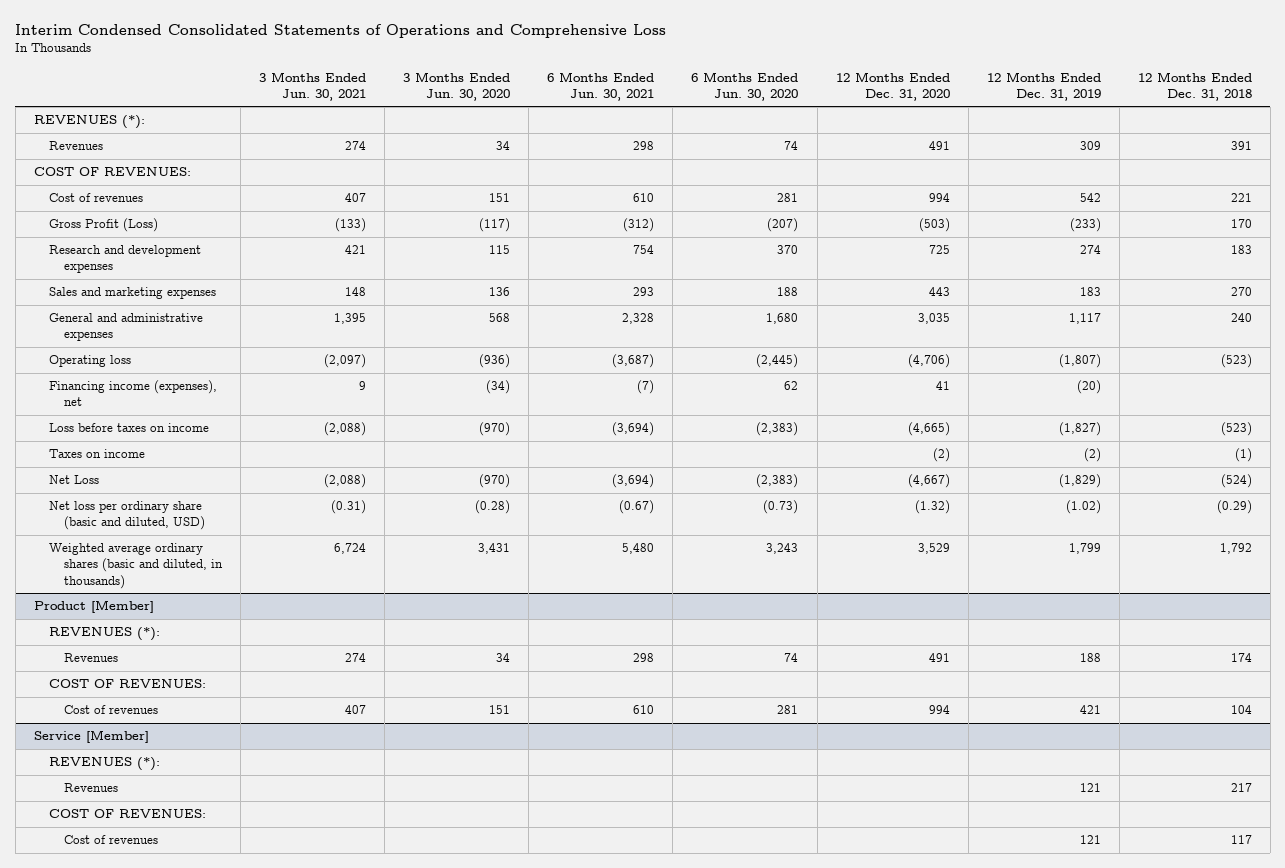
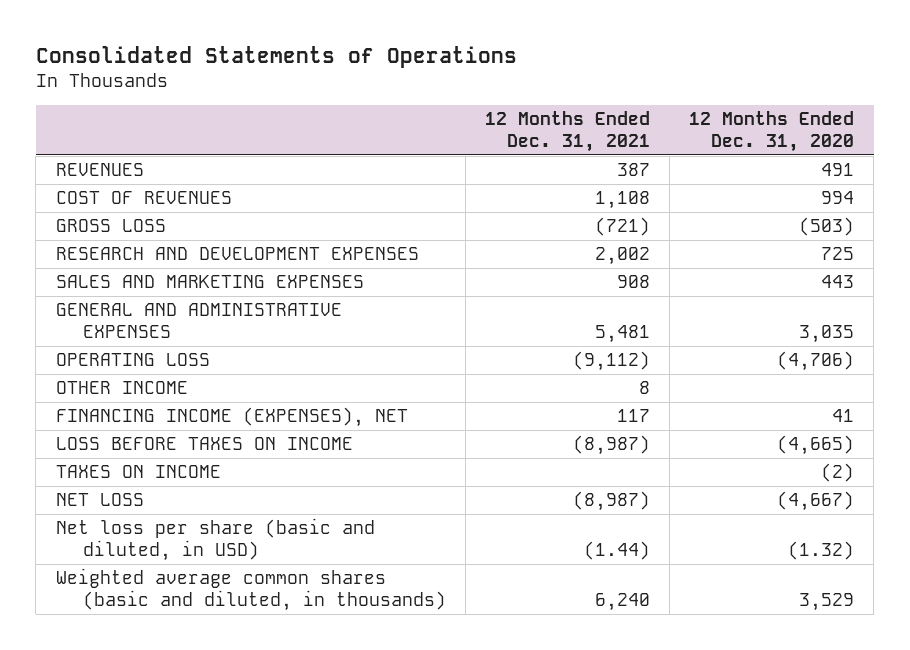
[15,23,667,38] Interim Condensed Consolidated Statements of Operations and Comprehensive Loss -> [35,46,517,69] Consolidated Statements of Operations
[259,71,367,101] 3 Months Ended Jun. 30, 2021 -> none
[403,71,511,101] 3 Months Ended Jun. 30, 2020 -> none
[547,71,655,101] 6 Months Ended Jun. 30, 2021 -> none
[691,71,799,101] 6 Months Ended Jun. 30, 2020 -> none
[986,71,1101,101] 12 Months Ended Dec. 31, 2019 -> none
[1137,71,1252,101] 12 Months Ended Dec. 31, 2018 -> none
none -> [484,111,650,152] 12 Months Ended Dec. 31, 2021
[33,115,145,130] REVENUES (*): -> none
[33,167,191,177] COST OF REVENUES: -> none
[33,600,154,614] Product [Member] -> none
[48,627,160,642] REVENUES (*): -> none
[64,653,119,663] Revenues -> none
[48,679,206,689] COST OF REVENUES: -> none
[64,705,159,715] Cost of revenues -> none
[33,730,149,744] Service [Member] -> none
[48,757,160,772] REVENUES (*): -> none
[64,783,119,793] Revenues -> none
[48,809,206,819] COST OF REVENUES: -> none
[64,835,159,845] Cost of revenues -> none
[48,141,103,151] Revenues -> [55,163,144,177] REVENUES
[48,193,143,203] Cost of revenues -> [55,191,232,205] COST OF REVENUES
[48,218,158,233] Gross Profit (Loss) -> [55,219,166,233] GROSS LOSS
[48,245,201,274] Research and development expenses -> [55,247,419,261] RESEARCH AND DEVELOPMENT EXPENSES
[48,287,216,300] Sales and marketing expenses -> [55,275,364,289] SALES AND MARKETING EXPENSES
[48,313,203,342] General and administrative expenses -> [55,303,342,338] GENERAL AND ADMINISTRATIVE EXPENSES
[48,355,131,368] Operating loss -> [55,353,210,367] OPERATING LOSS
none -> [55,381,188,395] OTHER INCOME
[48,380,217,407] Financing income (expenses), net -> [55,407,408,428] FINANCING INCOME (EXPENSES), NET
[48,423,209,433] Loss before taxes on income -> [55,437,353,451] LOSS BEFORE TAXES ON INCOME
[48,449,145,459] Taxes on income -> [55,465,221,479] TAXES ON INCOME
[48,475,99,485] Net Loss -> [55,493,144,507] NET LOSS
[48,501,206,531] Net loss per ordinary share (basic and diluted, USD) -> [55,518,375,561] Net loss per share (basic and diluted, in USD)
[48,543,224,589] Weighted average ordinary shares (basic and diluted, in thousands) -> [55,568,446,611] Weighted average common shares (basic and diluted, in thousands)

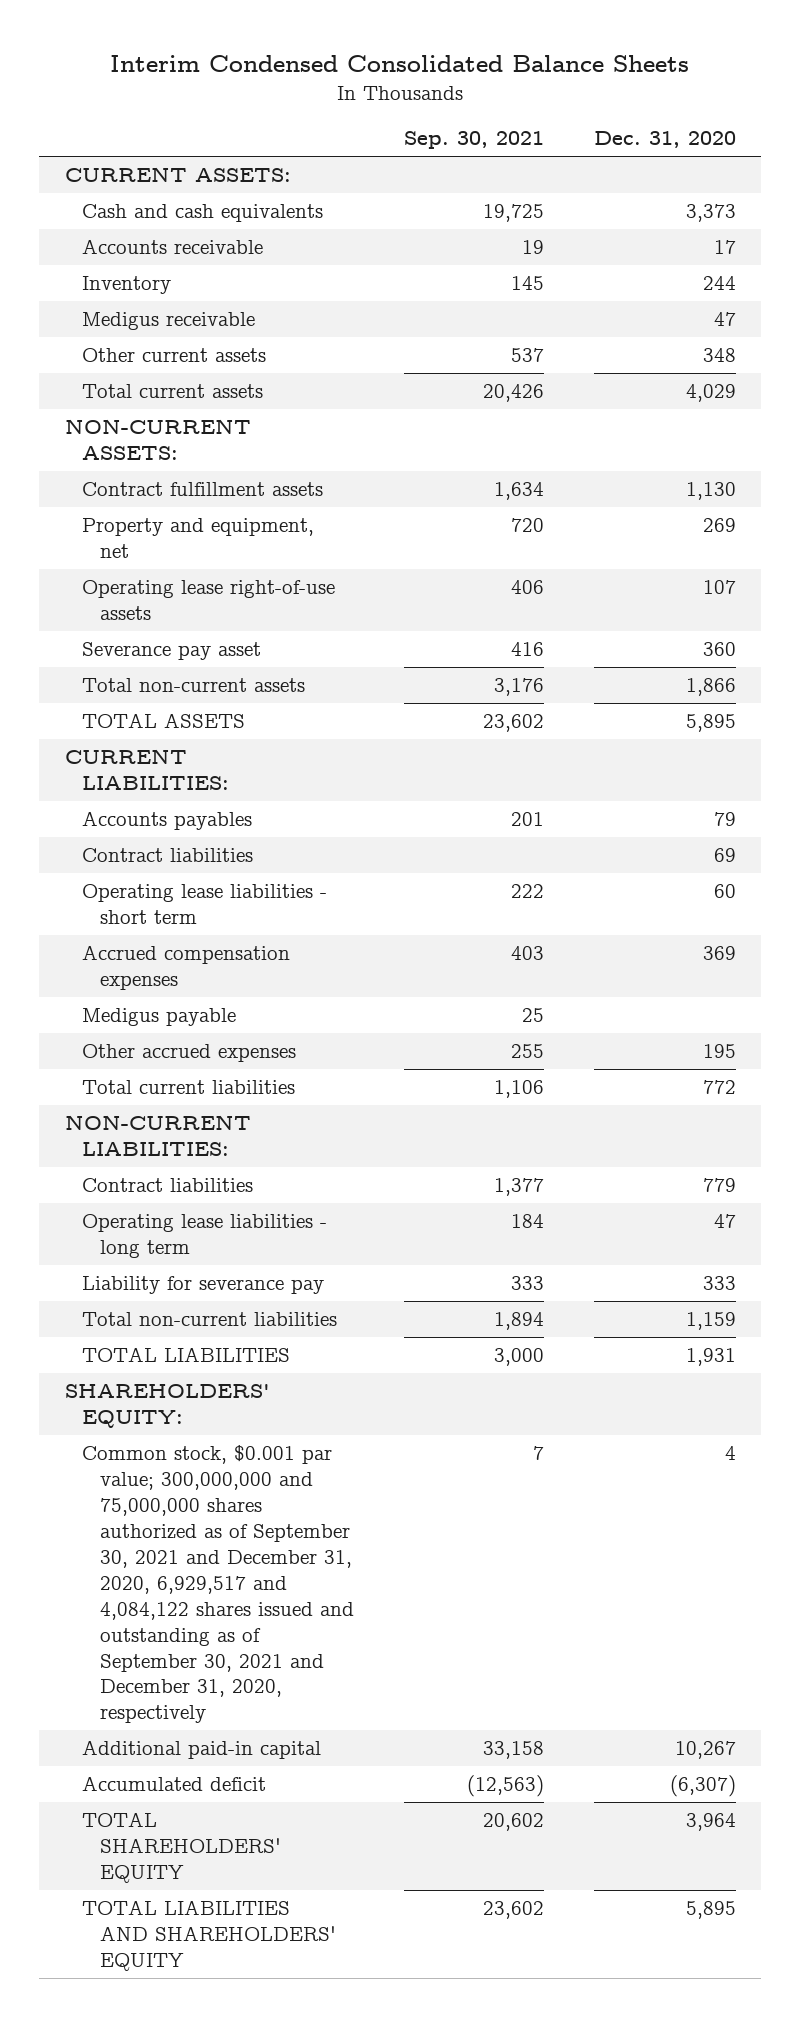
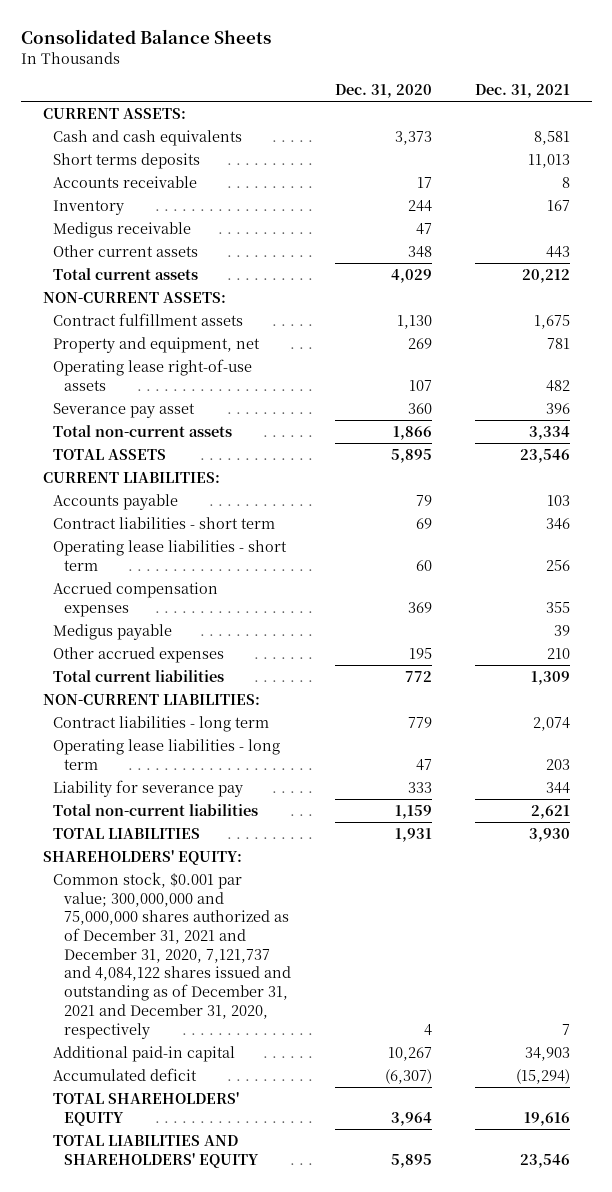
[110,54,690,72] Interim Condensed Consolidated Balance Sheets -> [20,28,271,44] Consolidated Balance Sheets
[403,131,544,150] Sep. 30, 2021 -> none
none -> [474,84,570,99] Dec. 31, 2021
none -> [53,152,201,169] Short terms deposits
[82,811,253,831] Accounts payables -> [53,493,179,510] Accounts payable
[82,848,254,863] Contract liabilities -> [53,516,276,529] Contract liabilities - short term
[82,1178,254,1193] Contract liabilities -> [53,715,270,732] Contract liabilities - long term
[82,1445,354,1724] Common stock, $0.001 par value; 300,000,000 and 75,000,000 shares authorized as of September 30, 2021 and December 31, 2020, 6,929,517 and 4,084,122 shares issued and outstanding as of September 30, 2021 and December 31, 2020, respectively -> [53,871,292,1039] Common stock, $0.001 par value; 300,000,000 and 75,000,000 shares authorized as of December 31, 2021 and December 31, 2020, 7,121,737 and 4,084,122 shares issued and outstanding as of December 31, 2021 and December 31, 2020, respectively

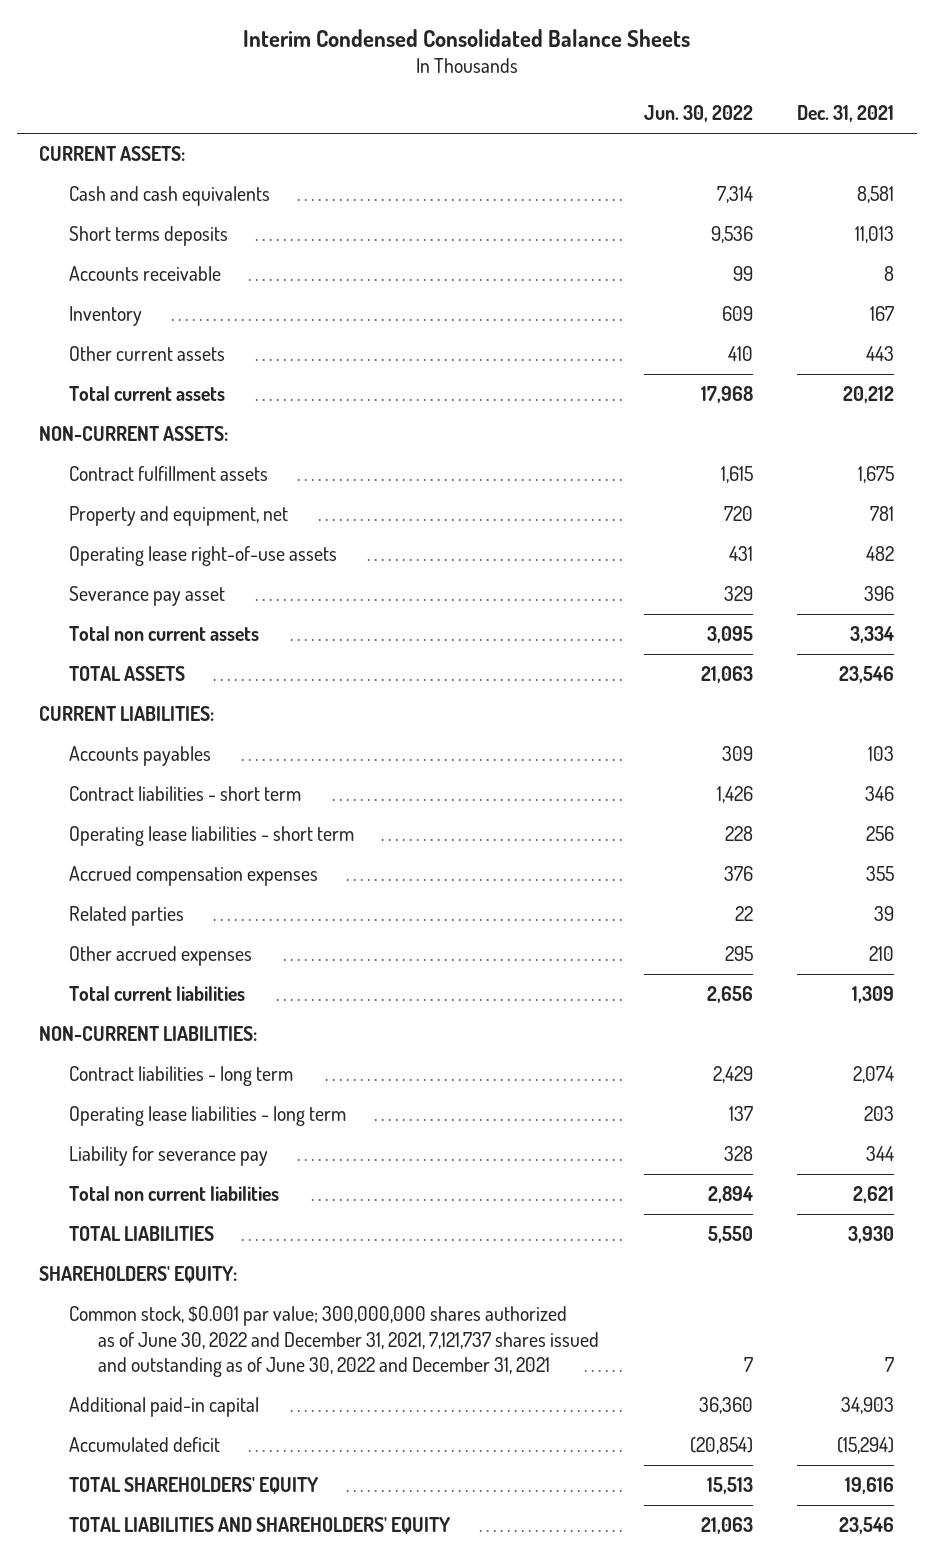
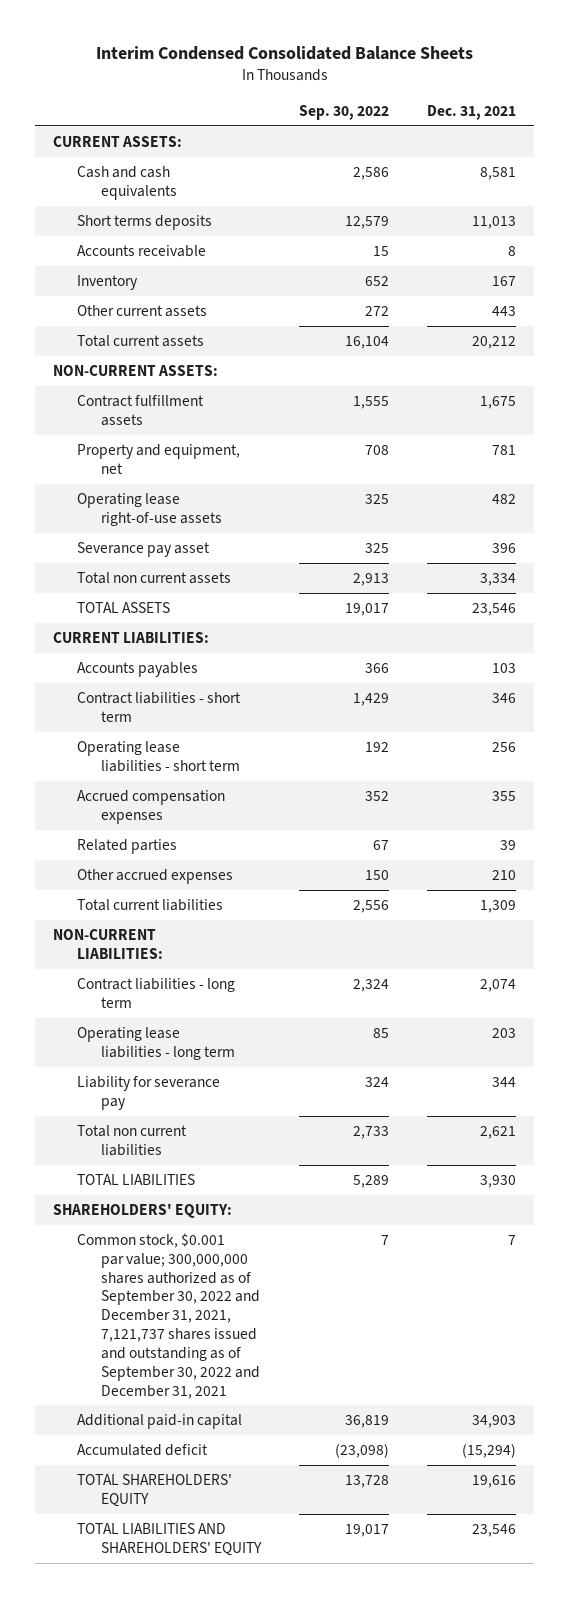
[643,105,753,123] Jun. 30, 2022 -> none
none -> [298,104,389,120] Sep. 30, 2022
[68,1306,600,1377] Common stock, $0.001 par value; 300,000,000 shares authorized as of June 30, 2022 and December 31, 2021, 7,121,737 shares issued and outstanding as of June 30, 2022 and December 31, 2021 -> [77,1233,261,1399] Common stock, $0.001 par value; 300,000,000 shares authorized as of September 30, 2022 and December 31, 2021, 7,121,737 shares issued and outstanding as of September 30, 2022 and December 31, 2021

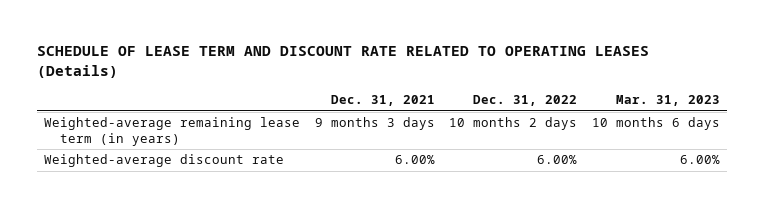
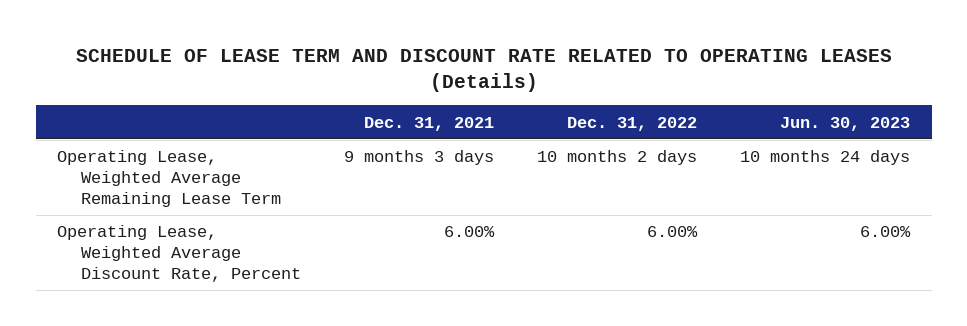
[616,95,721,107] Mar. 31, 2023 -> none
none -> [780,116,911,131] Jun. 30, 2023
[43,117,300,146] Weighted-average remaining lease term (in years) -> [57,150,281,208] Operating Lease, Weighted Average Remaining Lease Term
[43,154,284,168] Weighted-average discount rate -> [57,225,301,283] Operating Lease, Weighted Average Discount Rate, Percent

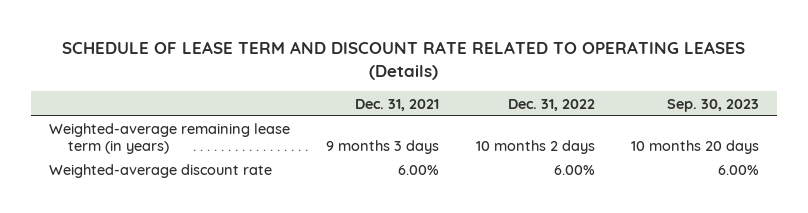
[780,116,911,131] Jun. 30, 2023 -> none
none -> [666,98,759,112] Sep. 30, 2023
[57,150,281,208] Operating Lease, Weighted Average Remaining Lease Term -> [49,123,291,155] Weighted-average remaining lease term (in years)
[57,225,301,283] Operating Lease, Weighted Average Discount Rate, Percent -> [49,164,273,179] Weighted-average discount rate

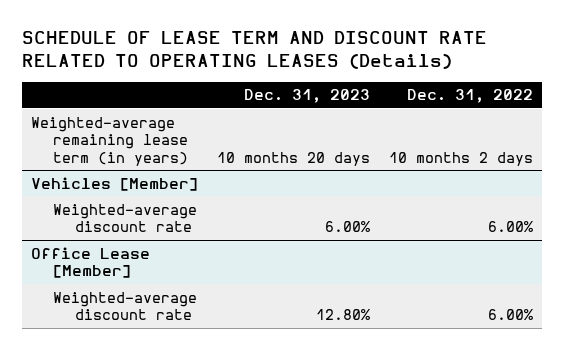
[355,98,440,111] Dec. 31, 2021 -> none
[666,98,759,112] Sep. 30, 2023 -> none
none -> [243,89,370,104] Dec. 31, 2023
none -> [31,176,199,191] Vehicles [Member]
none -> [31,246,151,279] Office Lease [Member]
none -> [53,291,198,321] Weighted-average discount rate

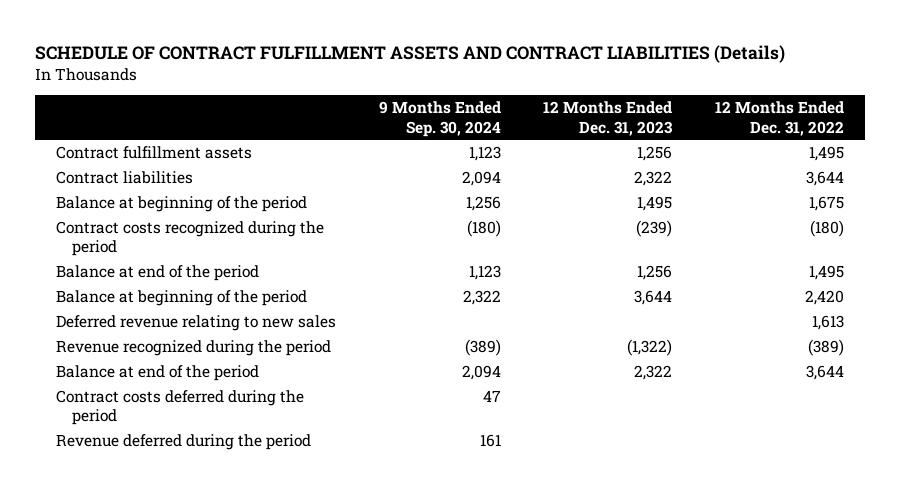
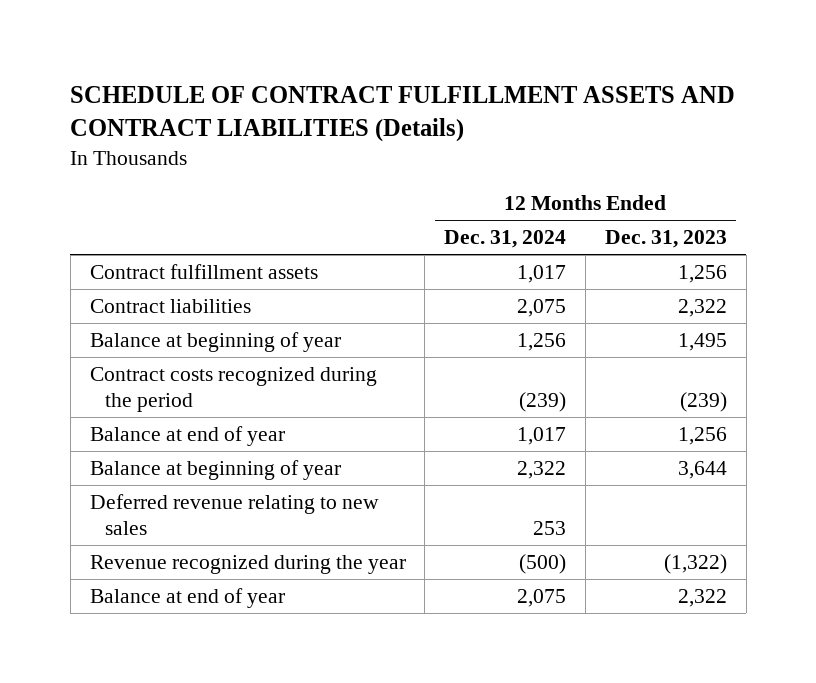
[378,101,501,137] 9 Months Ended Sep. 30, 2024 -> none
[714,101,844,136] 12 Months Ended Dec. 31, 2022 -> none
none -> [444,230,567,249] Dec. 31, 2024
[56,195,308,212] Balance at beginning of the period -> [89,331,341,352] Balance at beginning of year
[56,264,260,281] Balance at end of the period -> [89,425,285,446] Balance at end of year
[56,289,308,306] Balance at beginning of the period -> [89,459,341,480] Balance at beginning of year
[56,389,305,426] Contract costs deferred during the period -> none
[56,433,312,450] Revenue deferred during the period -> none
[56,339,332,356] Revenue recognized during the period -> [89,554,406,574] Revenue recognized during the year
[56,364,260,381] Balance at end of the period -> [89,587,285,608] Balance at end of year

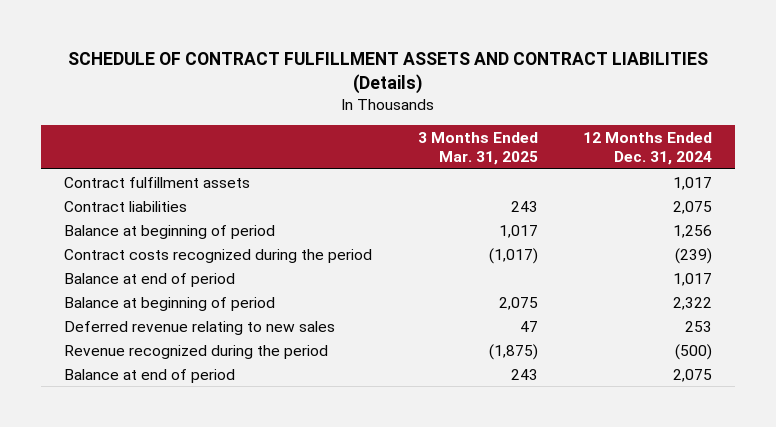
[604,230,727,249] Dec. 31, 2023 -> none
none -> [417,131,538,166] 3 Months Ended Mar. 31, 2025
[89,331,341,352] Balance at beginning of year -> [63,224,275,239] Balance at beginning of period
[89,425,285,446] Balance at end of year -> [63,272,235,287] Balance at end of period
[89,459,341,480] Balance at beginning of year -> [63,296,275,311] Balance at beginning of period
[89,554,406,574] Revenue recognized during the year -> [63,344,328,359] Revenue recognized during the period
[89,587,285,608] Balance at end of year -> [63,368,235,383] Balance at end of period

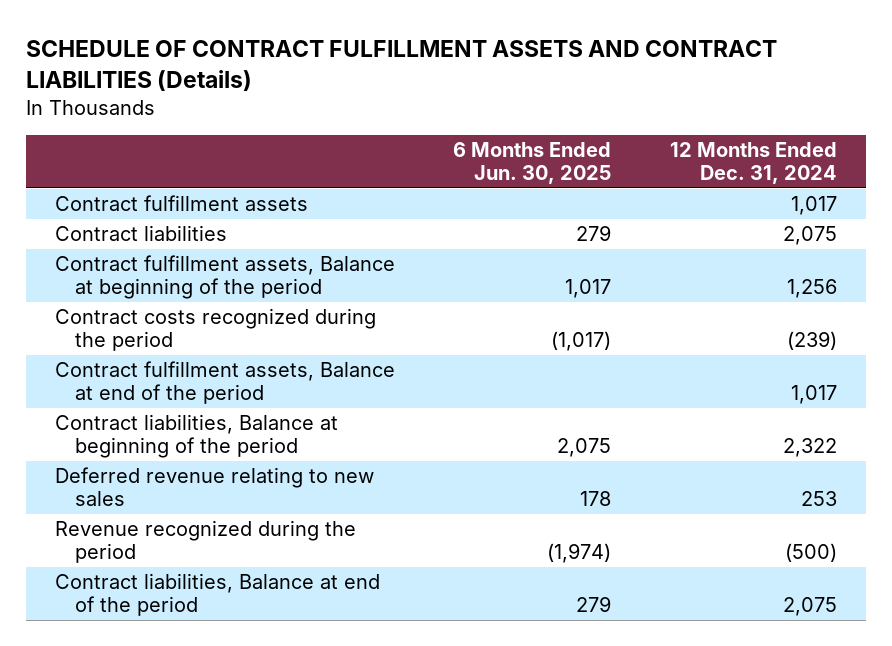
[417,131,538,166] 3 Months Ended Mar. 31, 2025 -> none
none -> [453,142,612,185] 6 Months Ended Jun. 30, 2025
[63,224,275,239] Balance at beginning of period -> [54,255,395,300] Contract fulfillment assets, Balance at beginning of the period
[63,272,235,287] Balance at end of period -> [54,361,395,405] Contract fulfillment assets, Balance at end of the period
[63,296,275,311] Balance at beginning of period -> [54,414,338,459] Contract liabilities, Balance at beginning of the period
[63,368,235,383] Balance at end of period -> [54,573,380,617] Contract liabilities, Balance at end of the period

